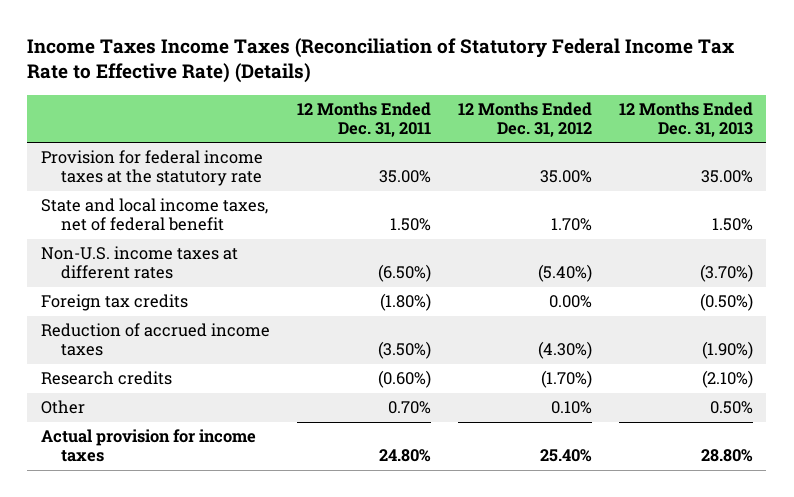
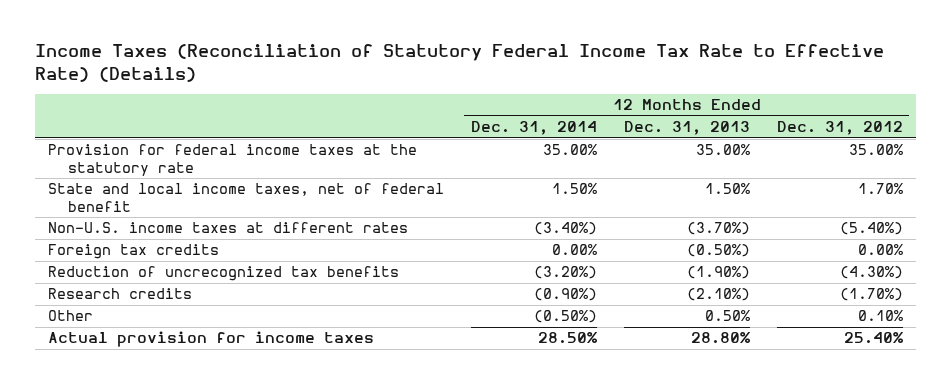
[27,37,735,84] Income Taxes Income Taxes (Reconciliation of Statutory Federal Income Tax Rate to Effective Rate) (Details) -> [34,44,884,82] Income Taxes (Reconciliation of Statutory Federal Income Tax Rate to Effective Rate) (Details)
[296,101,431,137] 12 Months Ended Dec. 31, 2011 -> none
none -> [471,121,598,136] Dec. 31, 2014
[40,323,270,357] Reduction of accrued income taxes -> [48,266,400,282] Reduction of uncrecognized tax benefits

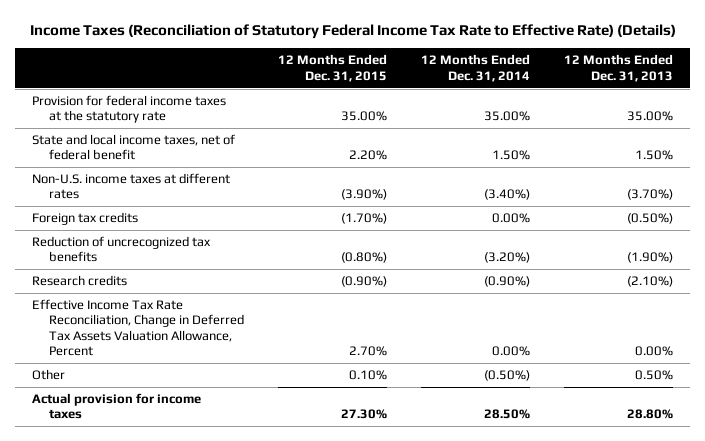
[776,121,903,136] Dec. 31, 2012 -> none
none -> [278,54,388,82] 12 Months Ended Dec. 31, 2015
none -> [32,299,245,357] Effective Income Tax Rate Reconciliation, Change in Deferred Tax Assets Valuation Allowance, Percent

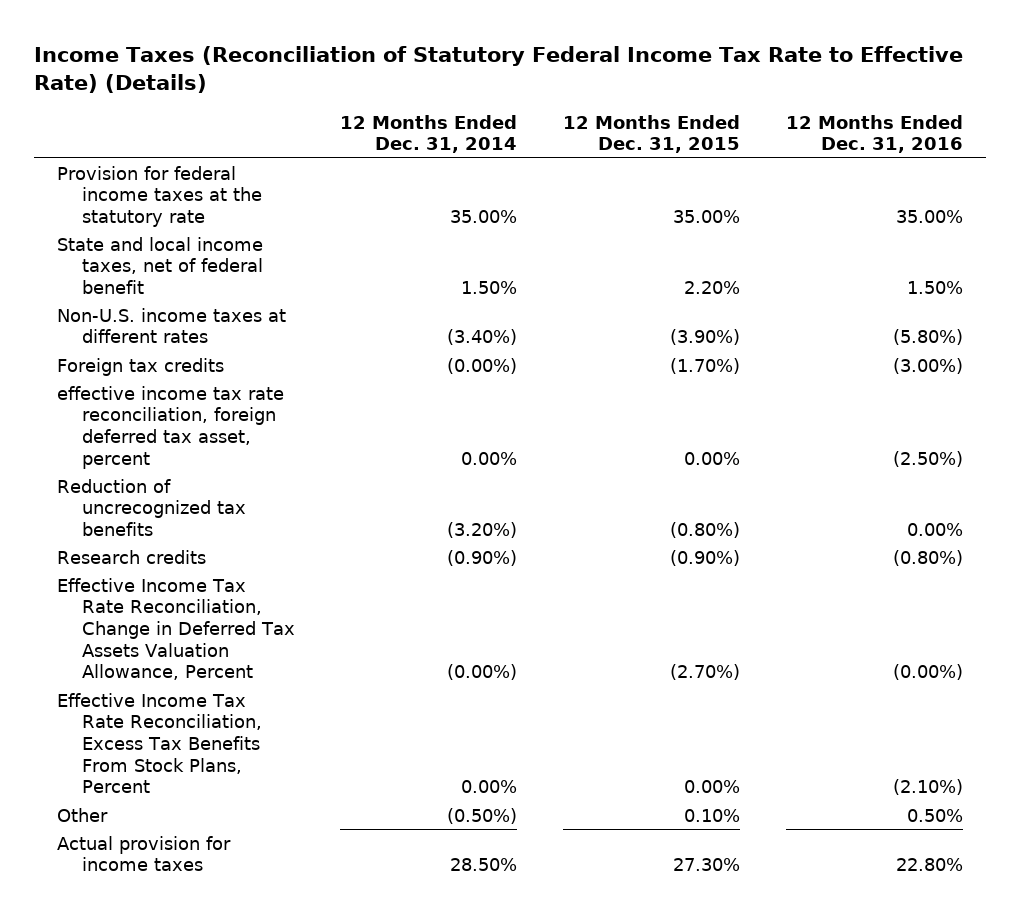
[563,54,673,82] 12 Months Ended Dec. 31, 2013 -> none
none -> [785,114,963,154] 12 Months Ended Dec. 31, 2016
[491,213,530,224] 0.00% -> [447,357,518,374] (0.00%)
none -> [56,385,284,469] effective income tax rate reconciliation, foreign deferred tax asset, percent
[349,346,388,357] 2.70% -> [669,664,740,681] (2.70%)
[491,346,530,357] 0.00% -> [447,664,518,681] (0.00%)
none -> [56,692,262,794] Effective Income Tax Rate Reconciliation, Excess Tax Benefits From Stock Plans, Percent

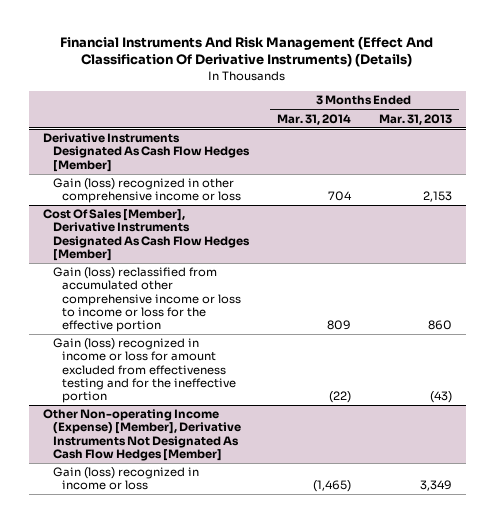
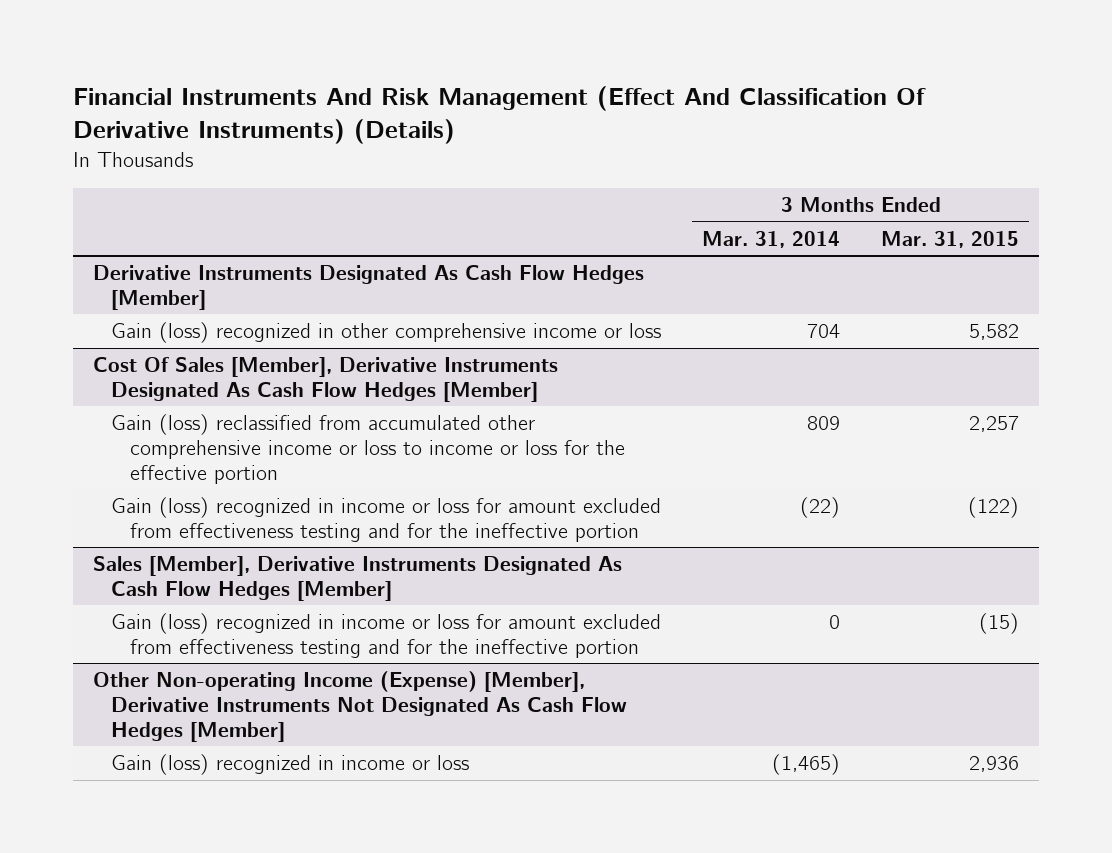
[378,113,452,125] Mar. 31, 2013 -> none
none -> [880,230,1019,248] Mar. 31, 2015
none -> [92,556,622,601] Sales [Member], Derivative Instruments Designated As Cash Flow Hedges [Member]
none -> [111,613,662,658] Gain (loss) recognized in income or loss for amount excluded from effectiveness testing and for the ineffective portion

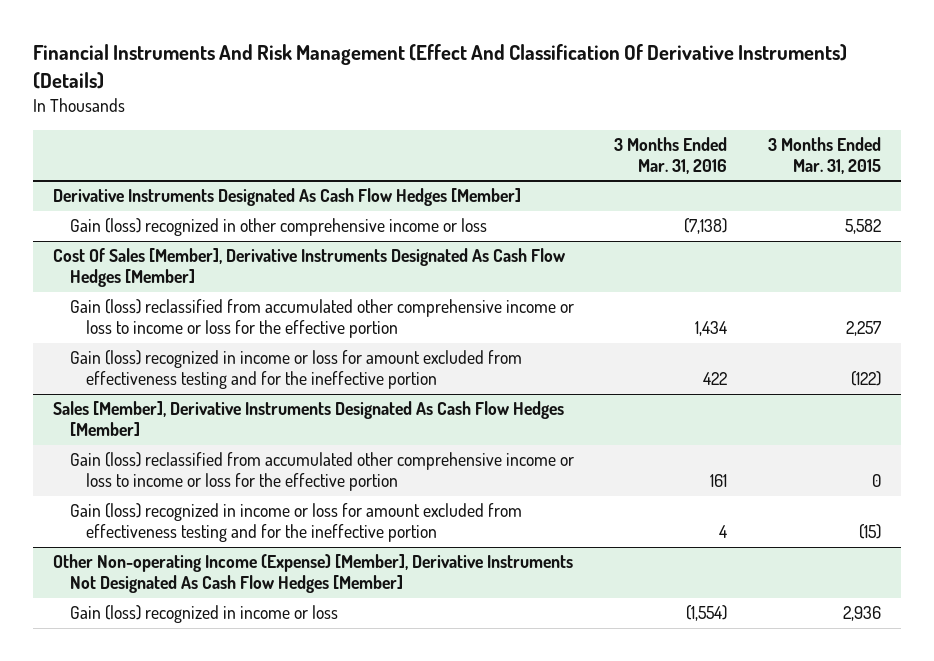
[702,230,841,248] Mar. 31, 2014 -> none
none -> [614,136,728,174] 3 Months Ended Mar. 31, 2016
none -> [69,452,574,492] Gain (loss) reclassified from accumulated other comprehensive income or loss to income or loss for the effective portion

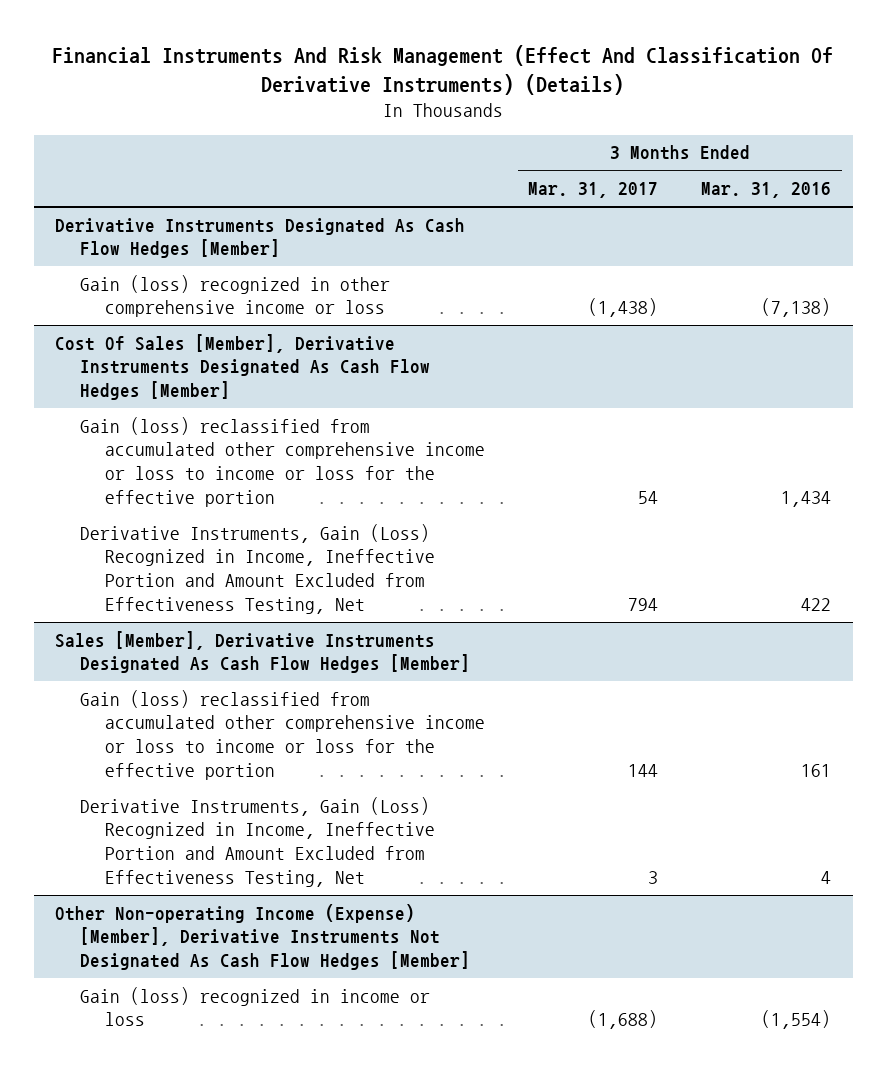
[768,136,882,174] 3 Months Ended Mar. 31, 2015 -> none
none -> [528,182,659,199] Mar. 31, 2017
[69,350,522,390] Gain (loss) recognized in income or loss for amount excluded from effectiveness testing and for the ineffective portion -> [80,523,436,614] Derivative Instruments, Gain (Loss) Recognized in Income, Ineffective Portion and Amount Excluded from Effectiveness Testing, Net
[69,503,522,543] Gain (loss) recognized in income or loss for amount excluded from effectiveness testing and for the ineffective portion -> [80,796,436,887] Derivative Instruments, Gain (Loss) Recognized in Income, Ineffective Portion and Amount Excluded from Effectiveness Testing, Net

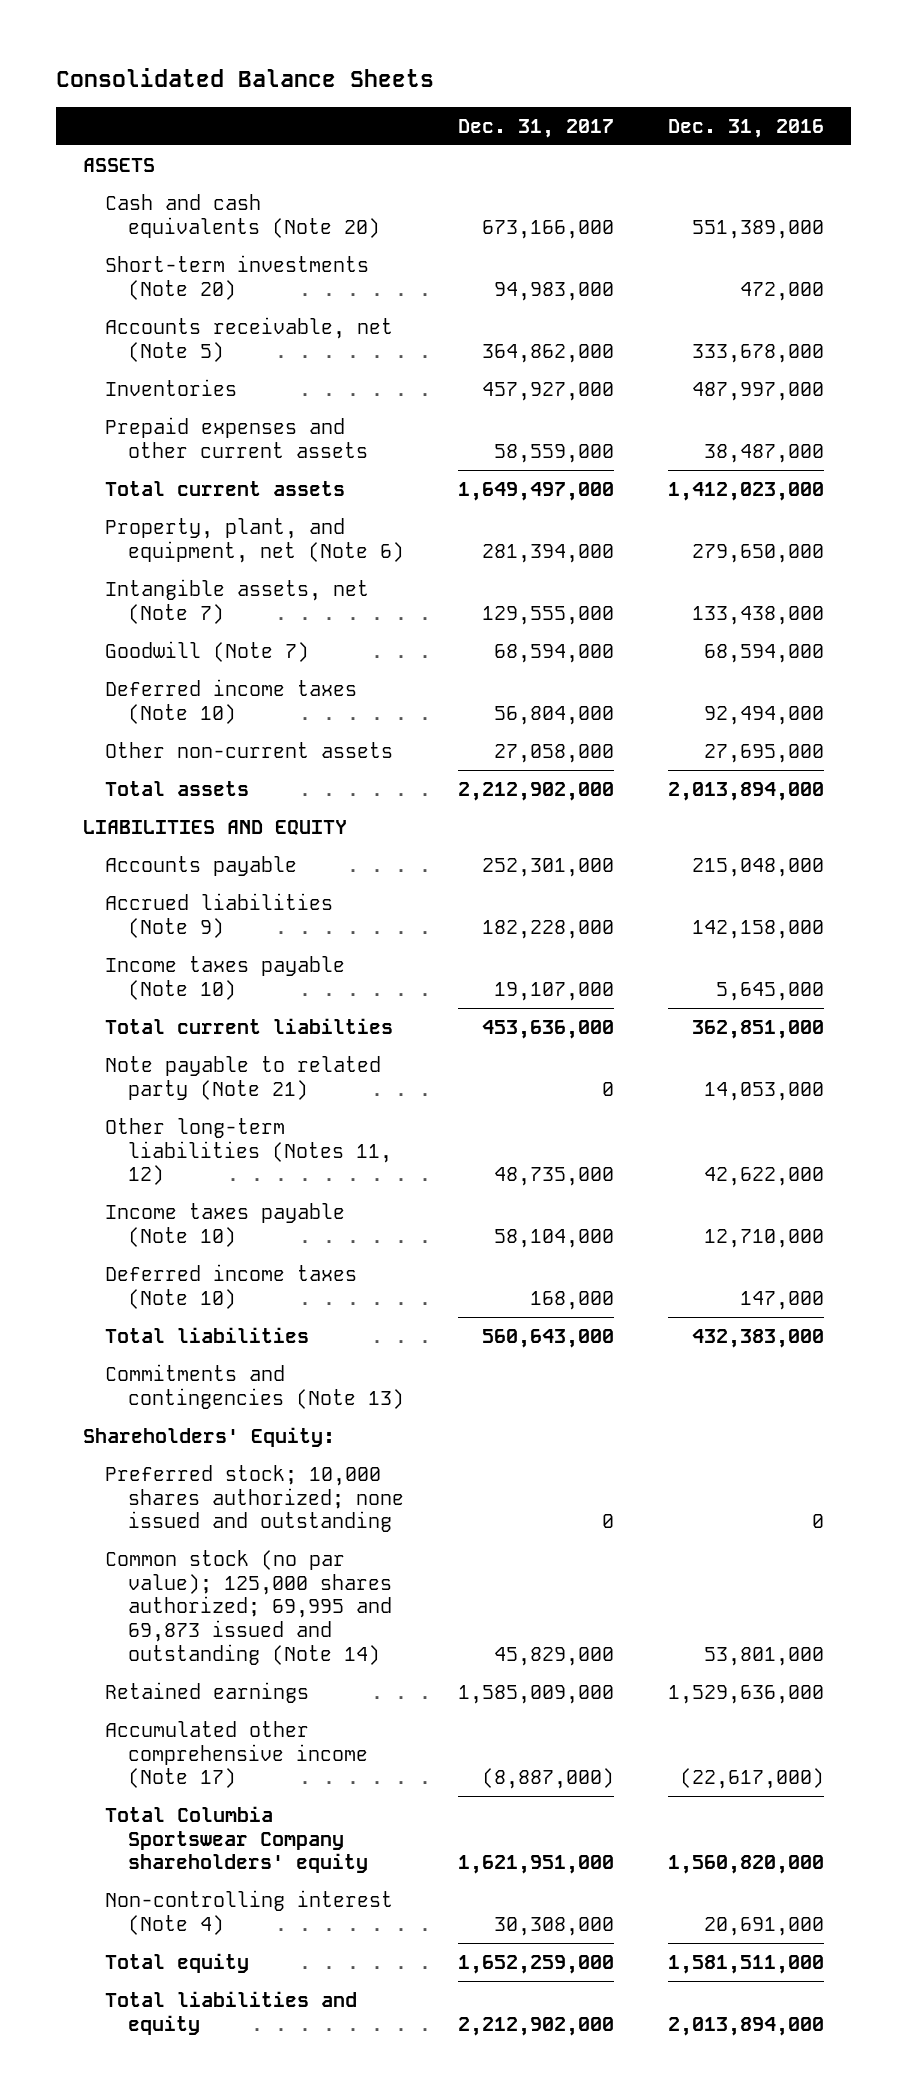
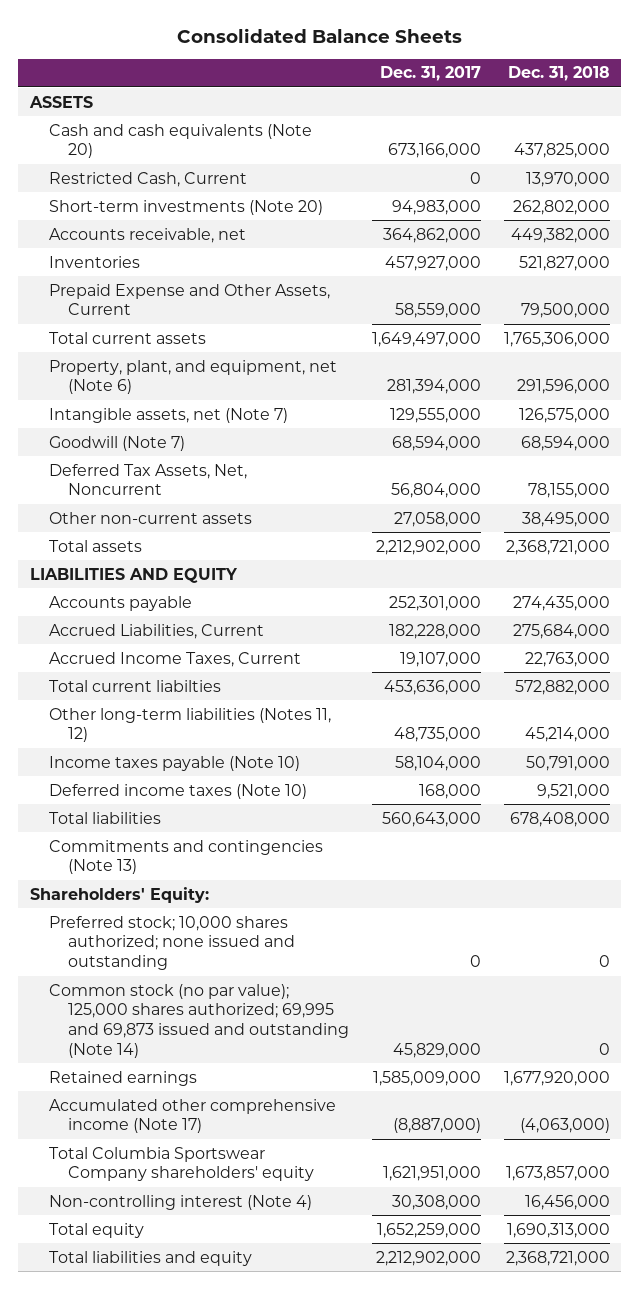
[668,118,825,138] Dec. 31, 2016 -> none
none -> [507,66,610,82] Dec. 31, 2018
none -> [48,171,247,187] Restricted Cash, Current
[105,317,394,362] Accounts receivable, net (Note 5) -> [48,227,246,243] Accounts receivable, net
[105,417,368,458] Prepaid expenses and other current assets -> [48,283,330,316] Prepaid Expense and Other Assets, Current
[105,679,358,724] Deferred income taxes (Note 10) -> [48,463,247,496] Deferred Tax Assets, Net, Noncurrent
[105,893,334,938] Accrued liabilities (Note 9) -> [48,623,264,639] Accrued Liabilities, Current
[105,956,346,1000] Income taxes payable (Note 10) -> [48,651,301,667] Accrued Income Taxes, Current
[105,1056,382,1100] Note payable to related party (Note 21) -> none

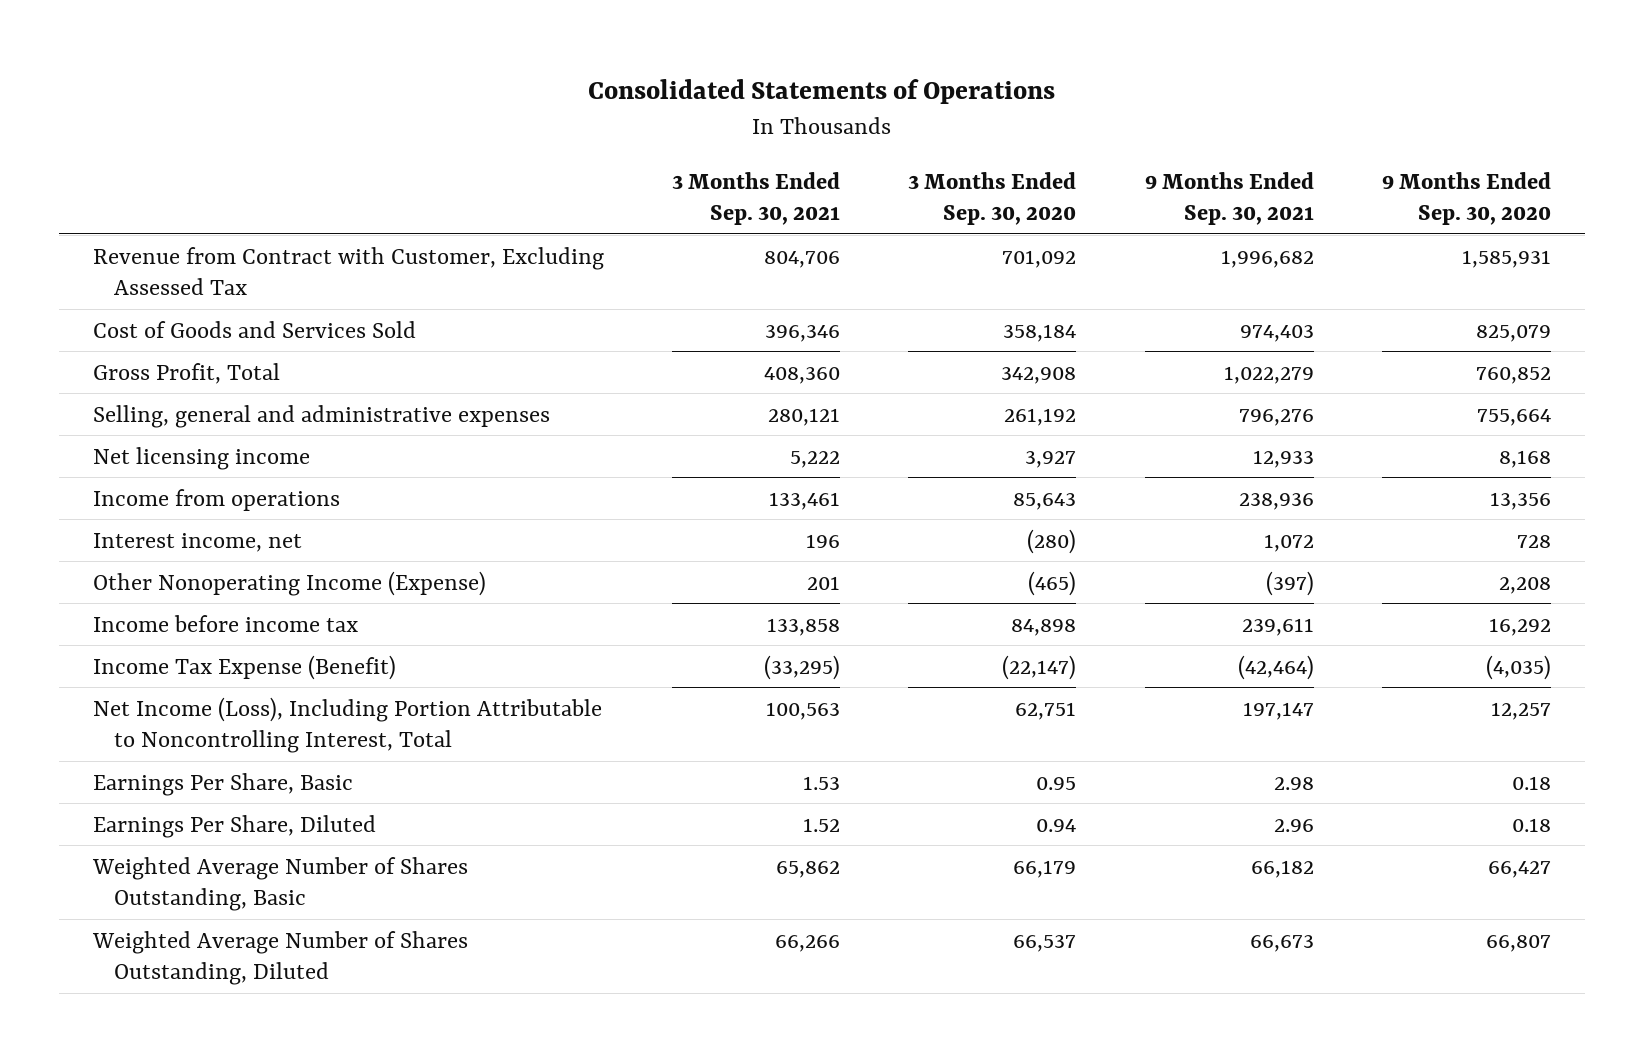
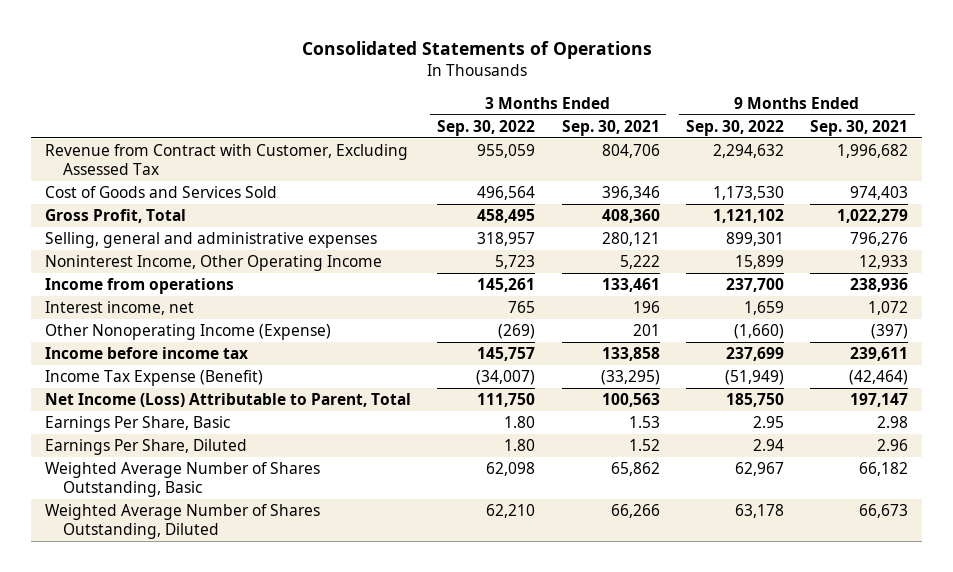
[908,171,1077,225] 3 Months Ended Sep. 30, 2020 -> none
[1381,171,1551,225] 9 Months Ended Sep. 30, 2020 -> none
none -> [437,119,536,136] Sep. 30, 2022
none -> [685,119,784,136] Sep. 30, 2022
[92,446,310,470] Net licensing income -> [44,255,382,272] Noninterest Income, Other Operating Income
[92,696,602,753] Net Income (Loss), Including Portion Attributable to Noncontrolling Interest, Total -> [44,393,411,408] Net Income (Loss) Attributable to Parent, Total

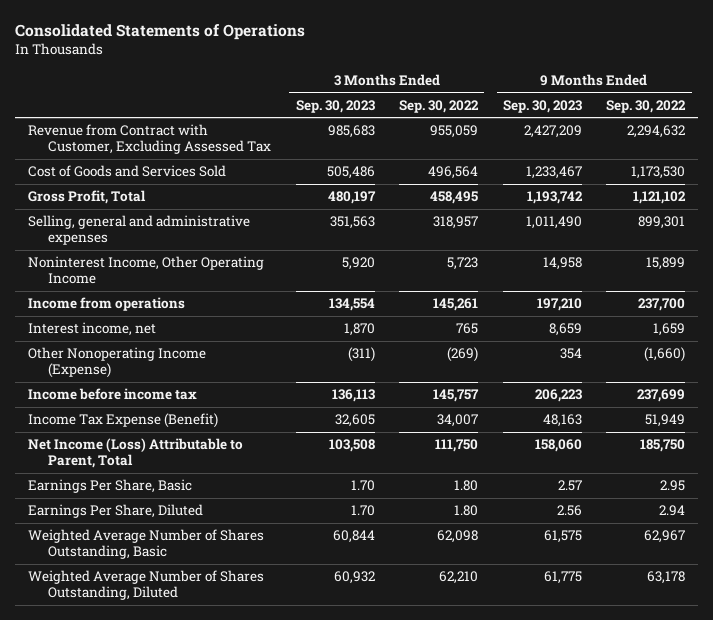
[561,119,660,136] Sep. 30, 2021 -> none
[810,119,909,136] Sep. 30, 2021 -> none
none -> [295,99,375,113] Sep. 30, 2023
none -> [502,99,582,113] Sep. 30, 2023
[476,370,536,386] (34,007) -> [437,414,479,428] 34,007
[724,370,784,386] (51,949) -> [645,414,686,428] 51,949

